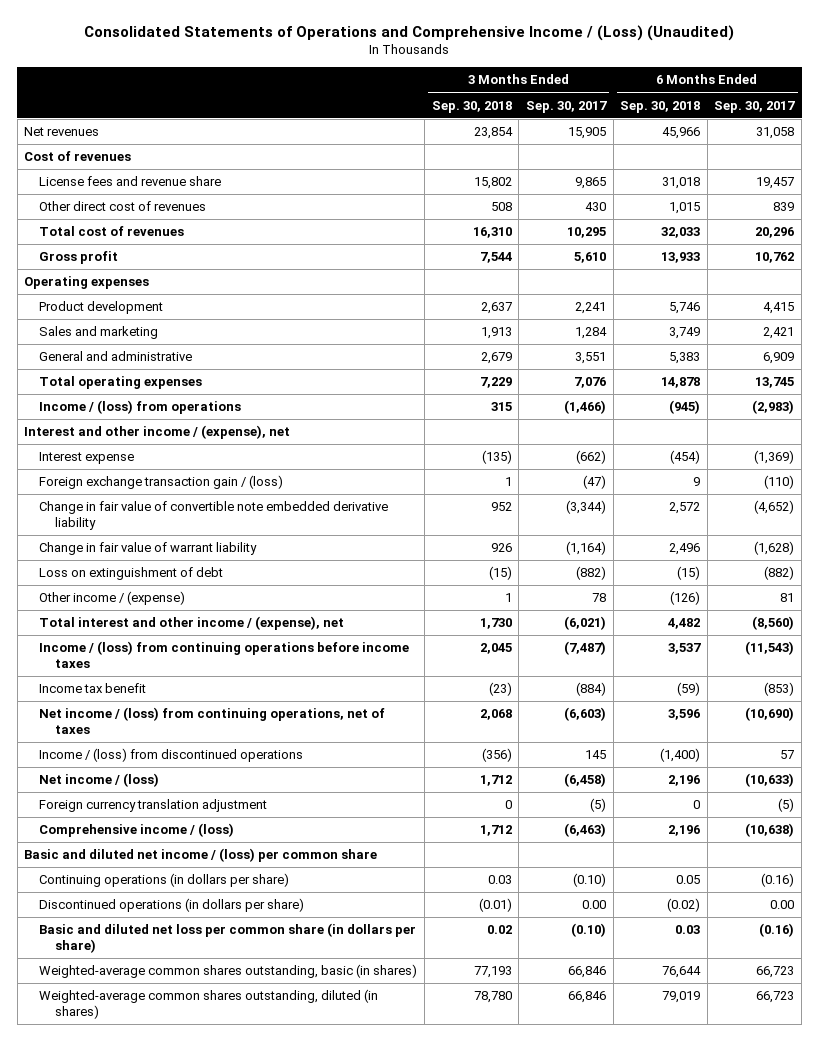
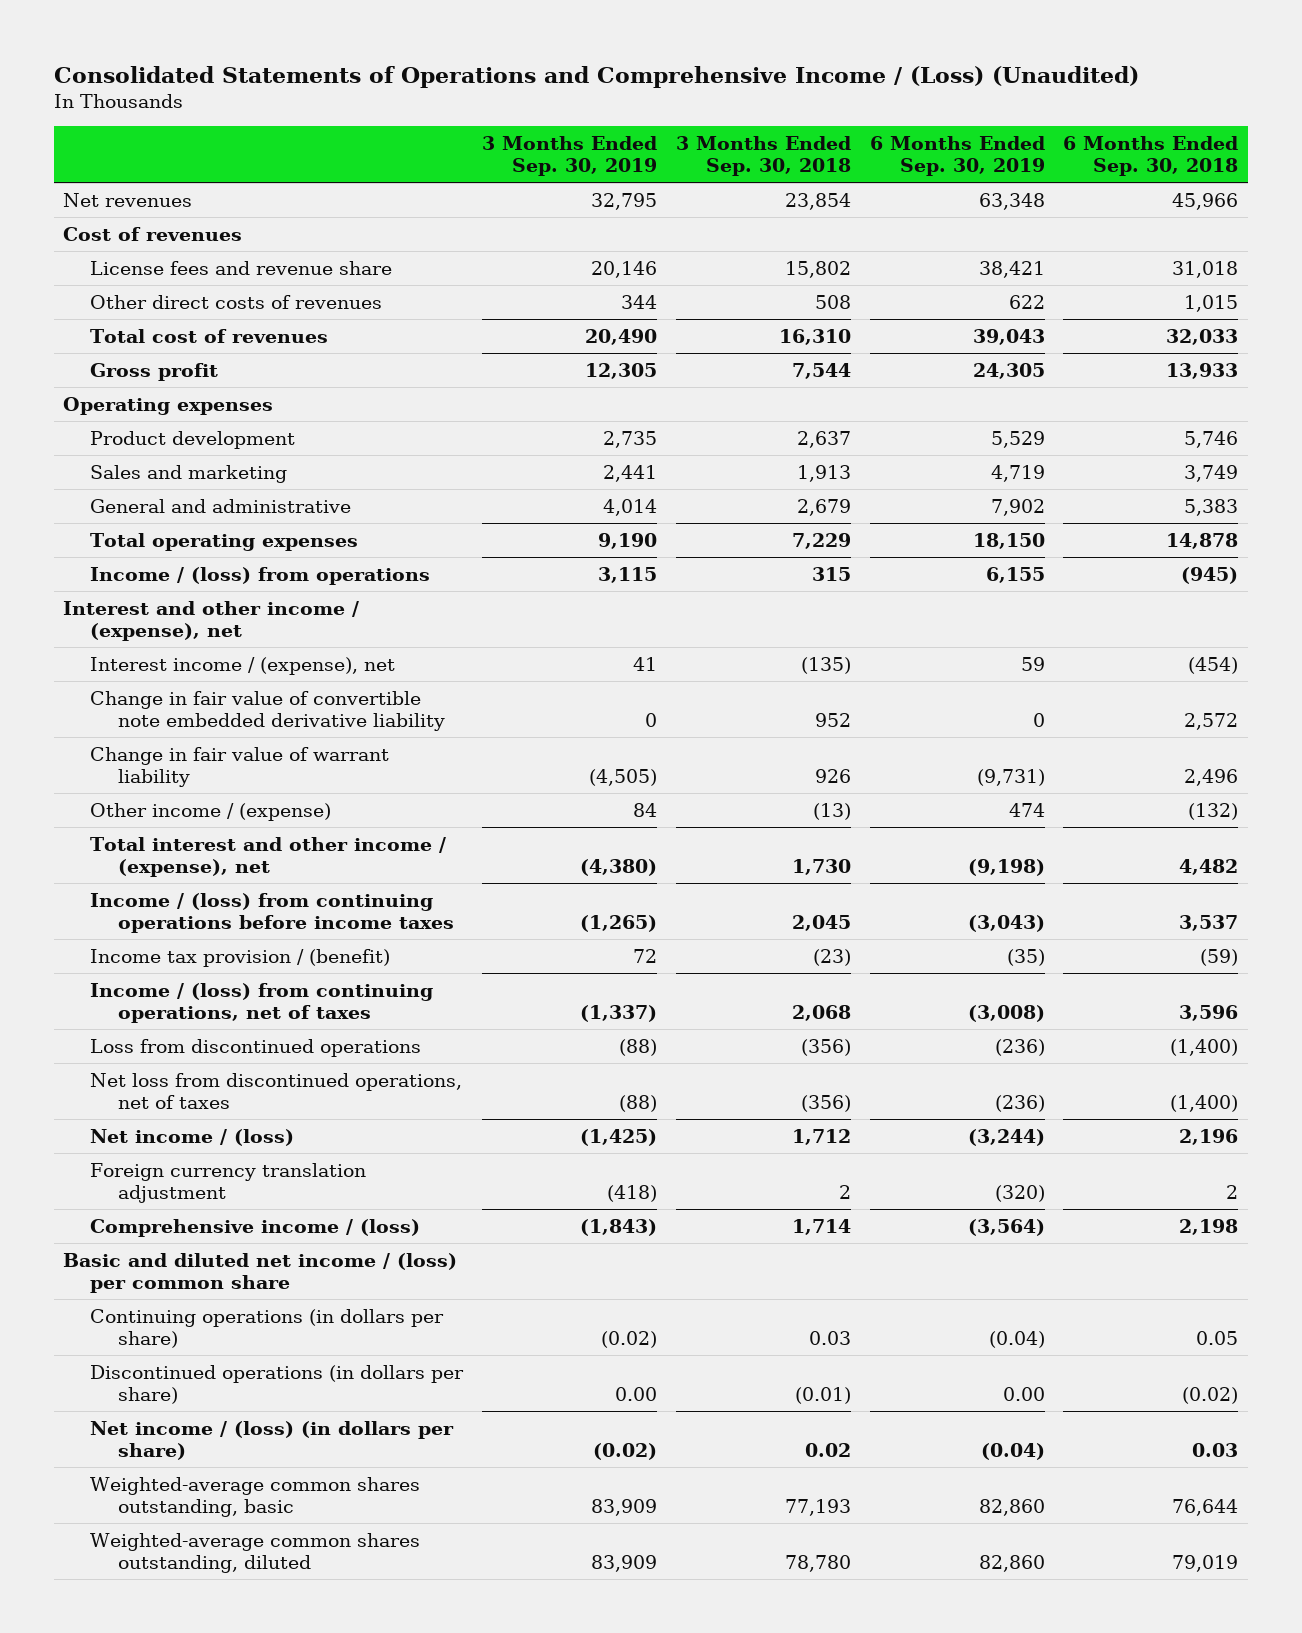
[525,100,607,113] Sep. 30, 2017 -> none
[714,100,796,113] Sep. 30, 2017 -> none
none -> [482,136,658,177] 3 Months Ended Sep. 30, 2019
none -> [869,136,1045,177] 6 Months Ended Sep. 30, 2019
[39,201,207,212] Other direct cost of revenues -> [90,294,383,309] Other direct costs of revenues
[39,475,284,490] Foreign exchange transaction gain / (loss) -> none
[39,452,135,465] Interest expense -> [90,656,396,675] Interest income / (expense), net
[39,567,224,581] Loss on extinguishment of debt -> none
[504,593,512,603] 1 -> [812,802,851,820] (13)
[670,591,701,606] (126) -> [1188,802,1239,820] (132)
[39,683,147,694] Income tax benefit -> [90,948,391,967] Income tax provision / (benefit)
[39,707,386,734] Net income / (loss) from continuing operations, net of taxes -> [90,982,434,1023] Income / (loss) from continuing operations, net of taxes
none -> [90,1038,422,1057] Loss from discontinued operations
[39,748,304,763] Income / (loss) from discontinued operations -> [90,1072,463,1109] Net loss from discontinued operations, net of taxes
[504,800,512,810] 0 -> [838,1184,851,1199] 2
[693,800,701,810] 0 -> [1226,1184,1239,1199] 2
[479,825,512,837] 1,712 -> [791,1218,851,1235] 1,714
[668,825,701,837] 2,196 -> [1179,1218,1239,1235] 2,198
[39,923,417,953] Basic and diluted net loss per common share (in dollars per share) -> [90,1420,455,1460] Net income / (loss) (in dollars per share)
[39,964,418,979] Weighted-average common shares outstanding, basic (in shares) -> [90,1476,421,1517] Weighted-average common shares outstanding, basic
[39,989,379,1019] Weighted-average common shares outstanding, diluted (in shares) -> [90,1532,421,1573] Weighted-average common shares outstanding, diluted

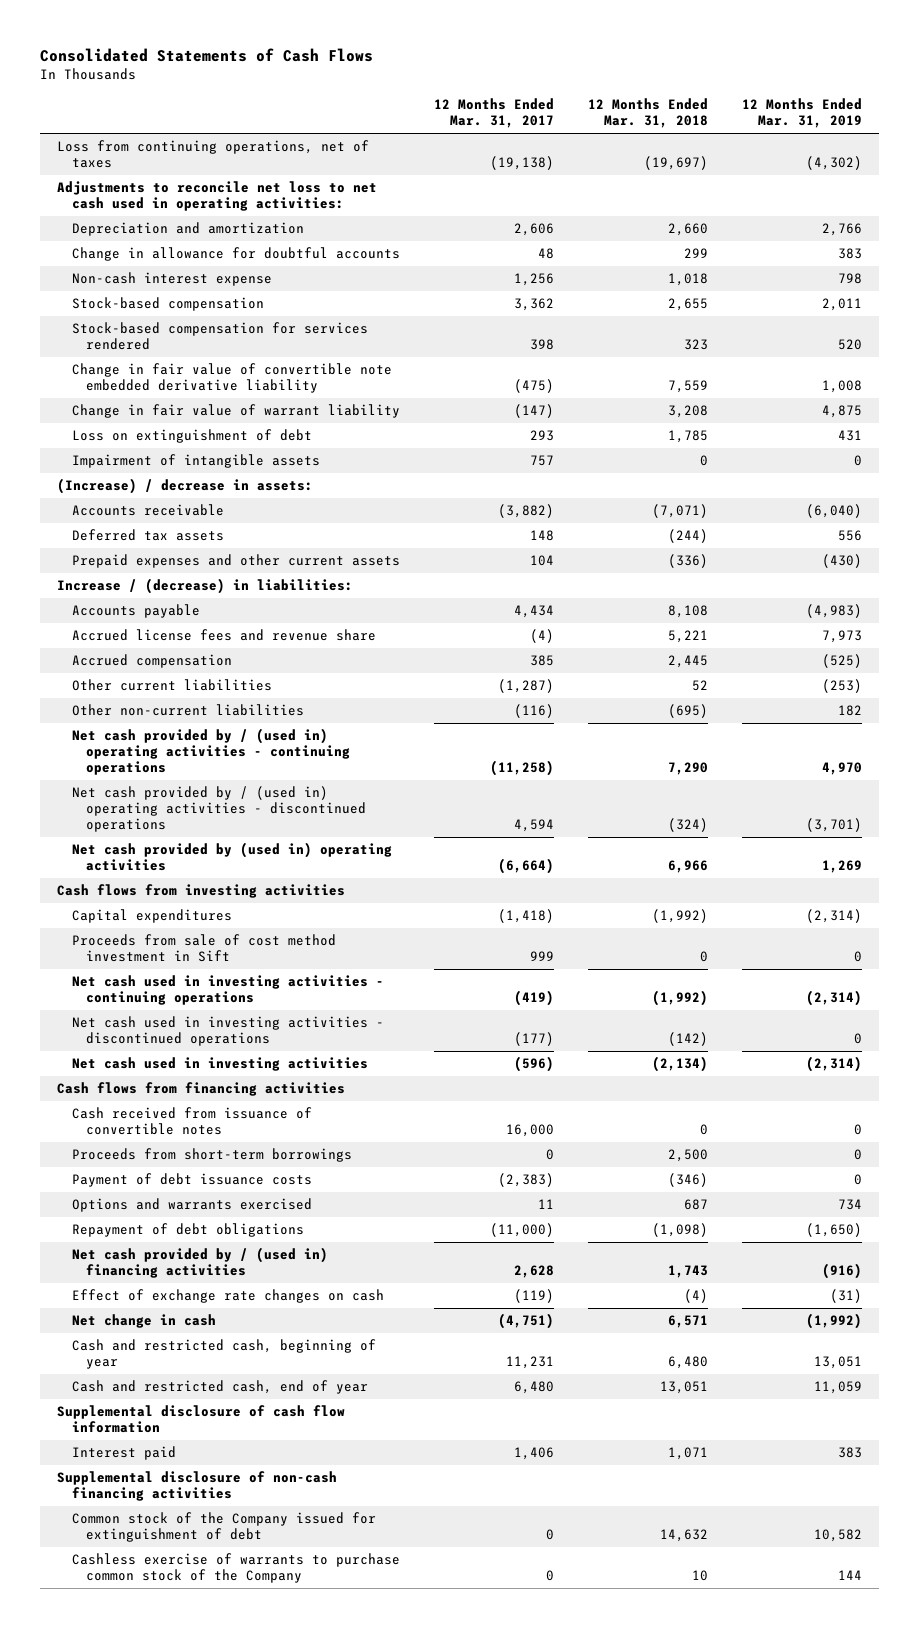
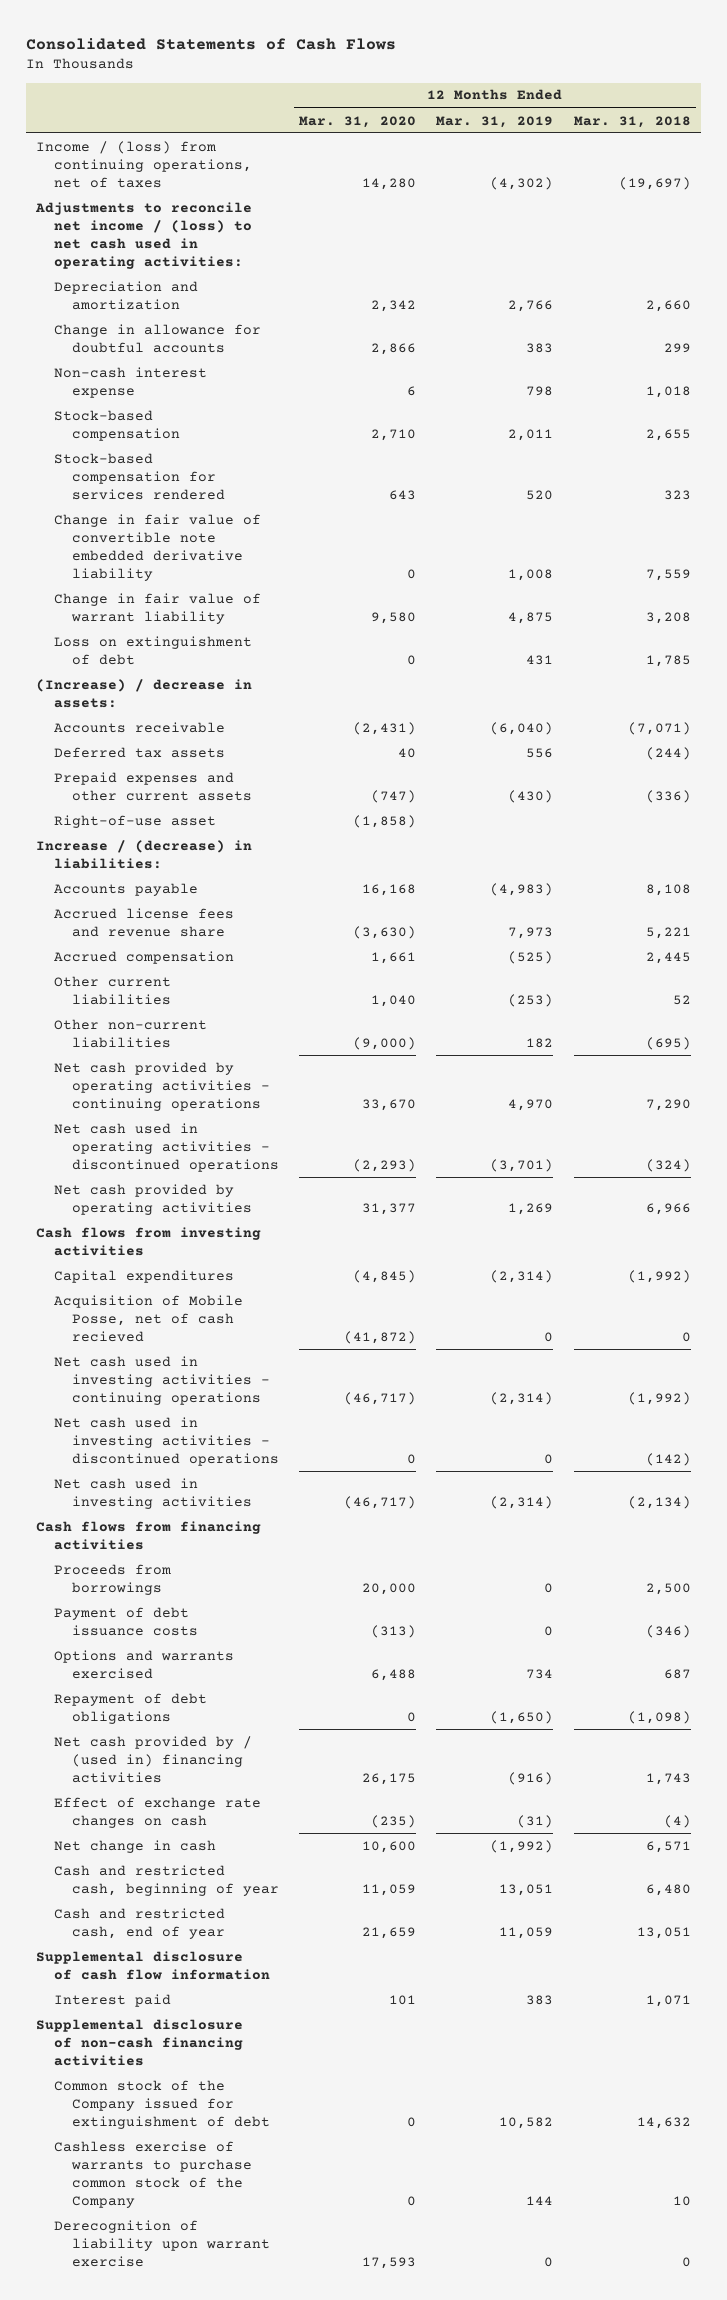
[433,98,554,129] 12 Months Ended Mar. 31, 2017 -> none
none -> [299,115,417,128] Mar. 31, 2020
[56,140,369,169] Loss from continuing operations, net of taxes -> [35,140,253,188] Income / (loss) from continuing operations, net of taxes
[56,181,377,212] Adjustments to reconcile net loss to net cash used in operating activities: -> [34,201,253,269] Adjustments to reconcile net income / (loss) to net cash used in operating activities:
[71,454,320,469] Impairment of intangible assets -> none
none -> [54,814,217,828] Right-of-use asset
[71,728,351,776] Net cash provided by / (used in) operating activities - continuing operations -> [54,1061,271,1111] Net cash provided by operating activities - continuing operations
[71,786,367,833] Net cash provided by / (used in) operating activities - discontinued operations -> [54,1122,280,1172] Net cash used in operating activities - discontinued operations
[71,842,392,872] Net cash provided by (used in) operating activities -> [54,1183,253,1215] Net cash provided by operating activities
[71,934,336,963] Proceeds from sale of cost method investment in Sift -> none
none -> [54,1294,244,1342] Acquisition of Mobile Posse, net of cash recieved
[71,1107,312,1136] Cash received from issuance of convertible notes -> none
[71,1148,352,1163] Proceeds from short-term borrowings -> [54,1563,172,1595] Proceeds from borrowings
none -> [54,2219,271,2267] Derecognition of liability upon warrant exercise

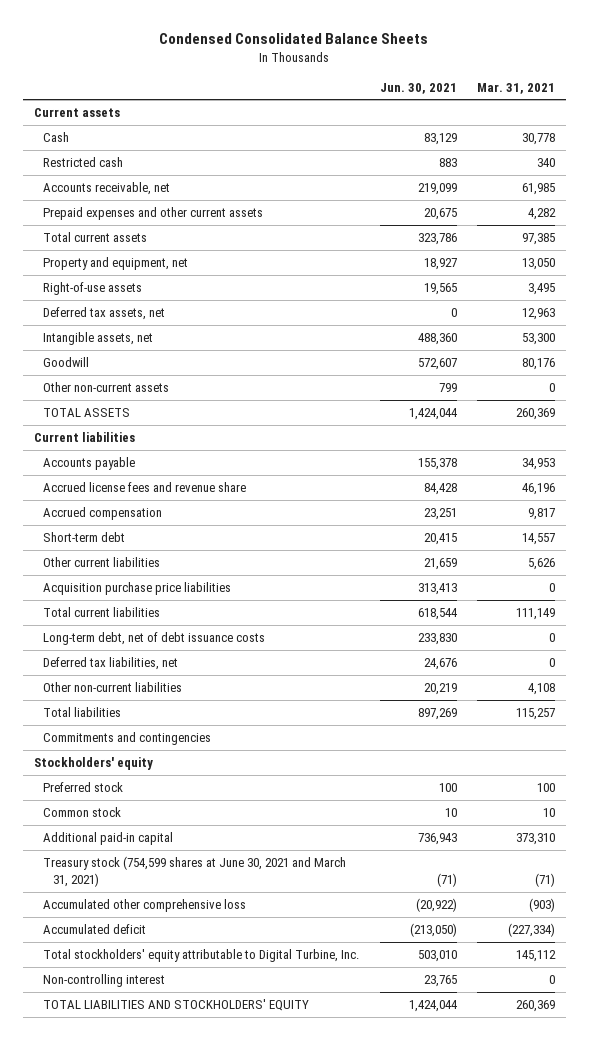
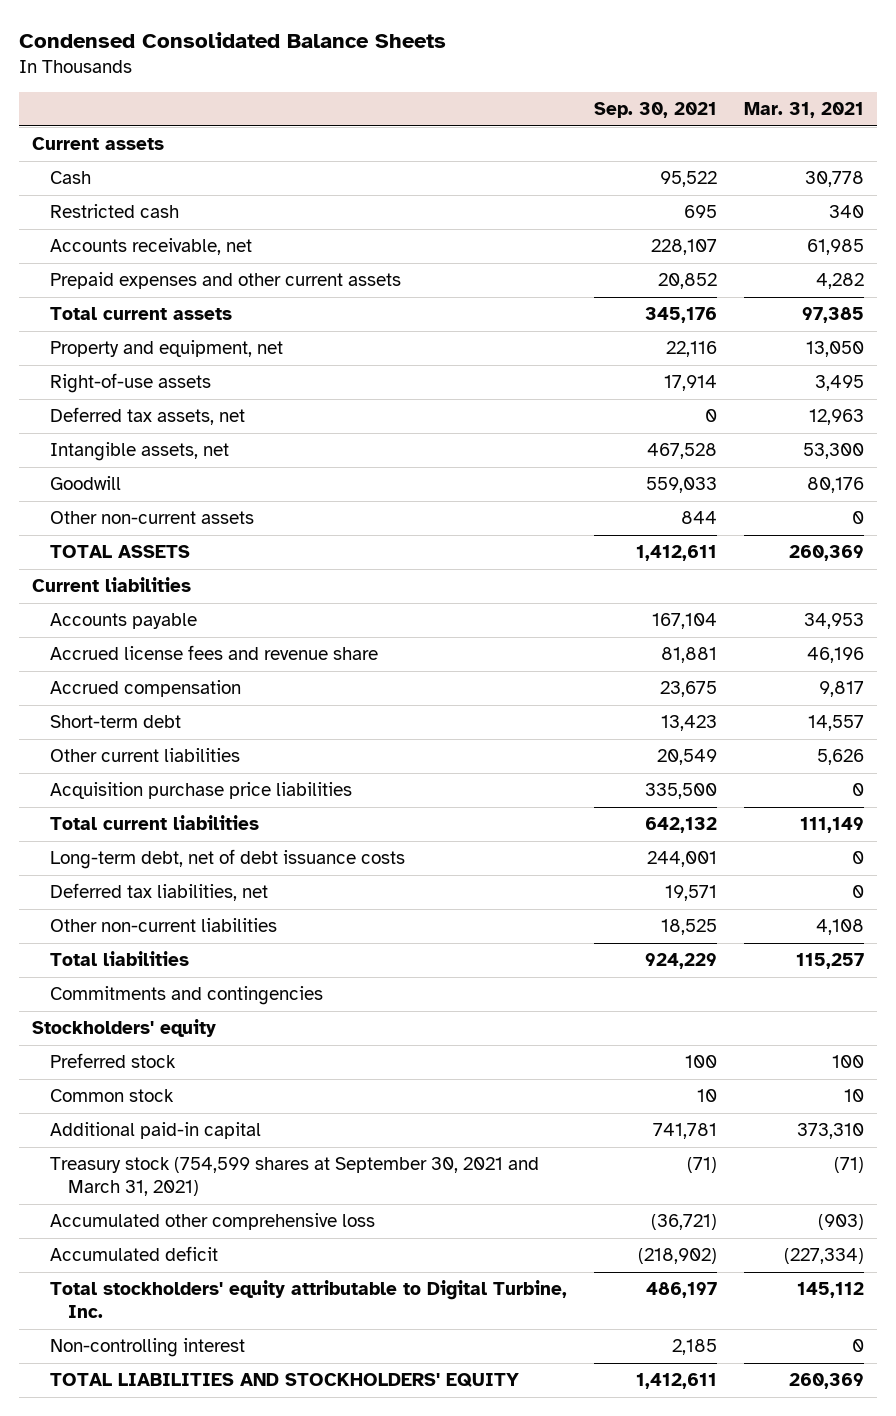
[379,82,457,94] Jun. 30, 2021 -> none
none -> [593,102,717,119] Sep. 30, 2021
[43,856,347,888] Treasury stock (754,599 shares at June 30, 2021 and March 31, 2021) -> [49,1157,539,1197] Treasury stock (754,599 shares at September 30, 2021 and March 31, 2021)

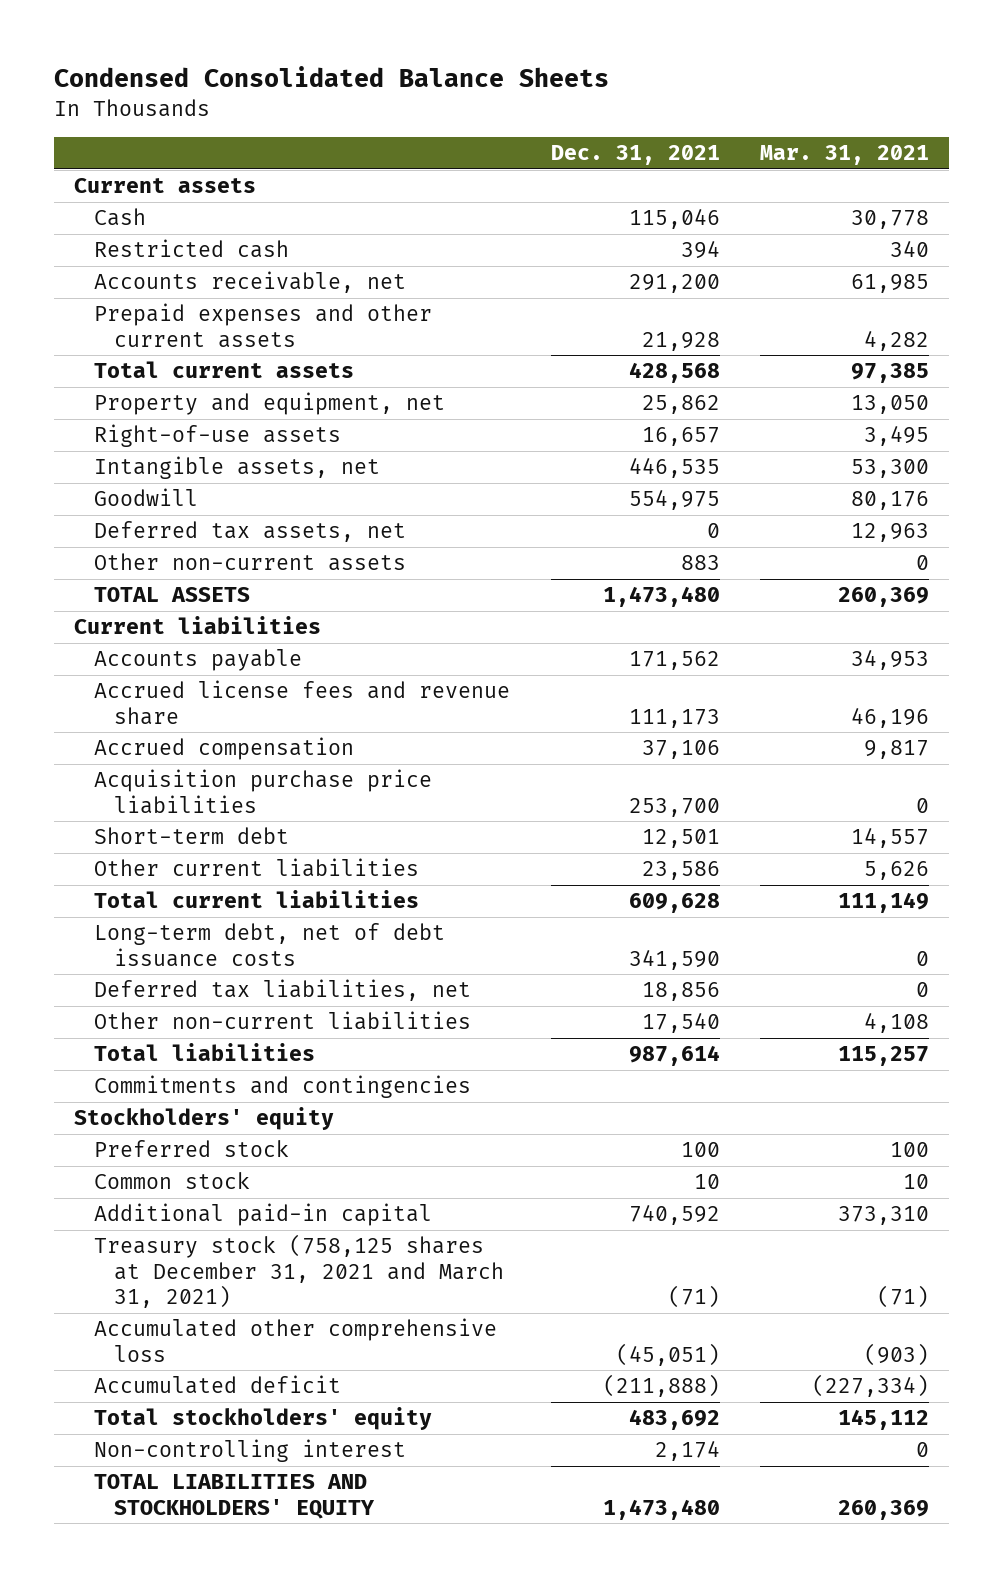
[593,102,717,119] Sep. 30, 2021 -> none
none -> [550,145,720,166] Dec. 31, 2021
[49,407,245,426] Deferred tax assets, net -> [94,521,407,543] Deferred tax assets, net
[49,782,352,800] Acquisition purchase price liabilities -> [94,769,433,814] Acquisition purchase price liabilities
[49,1157,539,1197] Treasury stock (754,599 shares at September 30, 2021 and March 31, 2021) -> [94,1234,505,1309] Treasury stock (758,125 shares at December 31, 2021 and March 31, 2021)
[49,1280,567,1319] Total stockholders' equity attributable to Digital Turbine, Inc. -> [94,1407,433,1431] Total stockholders' equity

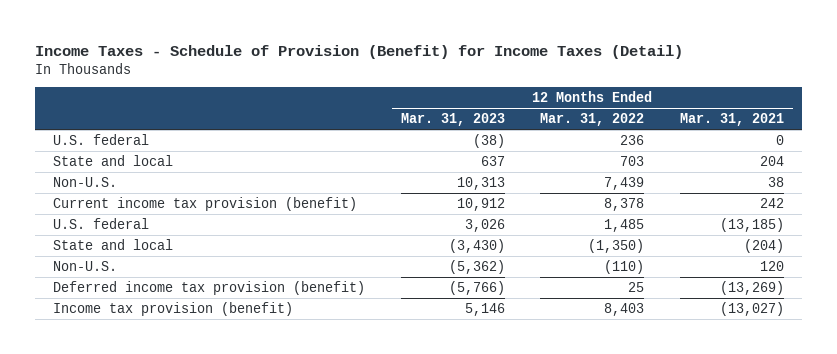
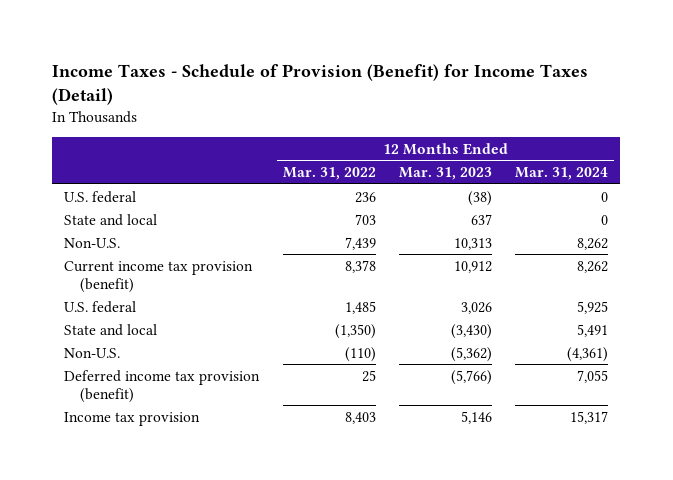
[679,113,784,127] Mar. 31, 2021 -> none
none -> [515,167,609,181] Mar. 31, 2024
[52,301,293,316] Income tax provision (benefit) -> [64,411,201,426] Income tax provision

